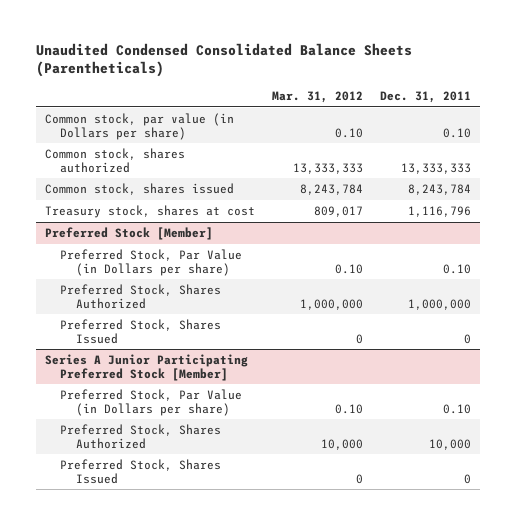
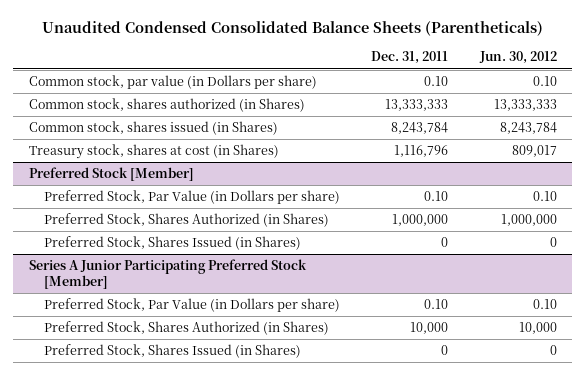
[272,91,364,104] Mar. 31, 2012 -> none
none -> [478,51,557,65] Jun. 30, 2012
[44,147,185,173] Common stock, shares authorized -> [28,98,305,113] Common stock, shares authorized (in Shares)
[44,182,234,195] Common stock, shares issued -> [28,121,278,136] Common stock, shares issued (in Shares)
[44,204,255,218] Treasury stock, shares at cost -> [28,144,279,160] Treasury stock, shares at cost (in Shares)
[60,283,222,309] Preferred Stock, Shares Authorized -> [44,213,330,228] Preferred Stock, Shares Authorized (in Shares)
[60,318,222,344] Preferred Stock, Shares Issued -> [44,236,302,251] Preferred Stock, Shares Issued (in Shares)
[60,423,222,449] Preferred Stock, Shares Authorized -> [44,321,330,336] Preferred Stock, Shares Authorized (in Shares)
[60,458,222,484] Preferred Stock, Shares Issued -> [44,344,302,359] Preferred Stock, Shares Issued (in Shares)

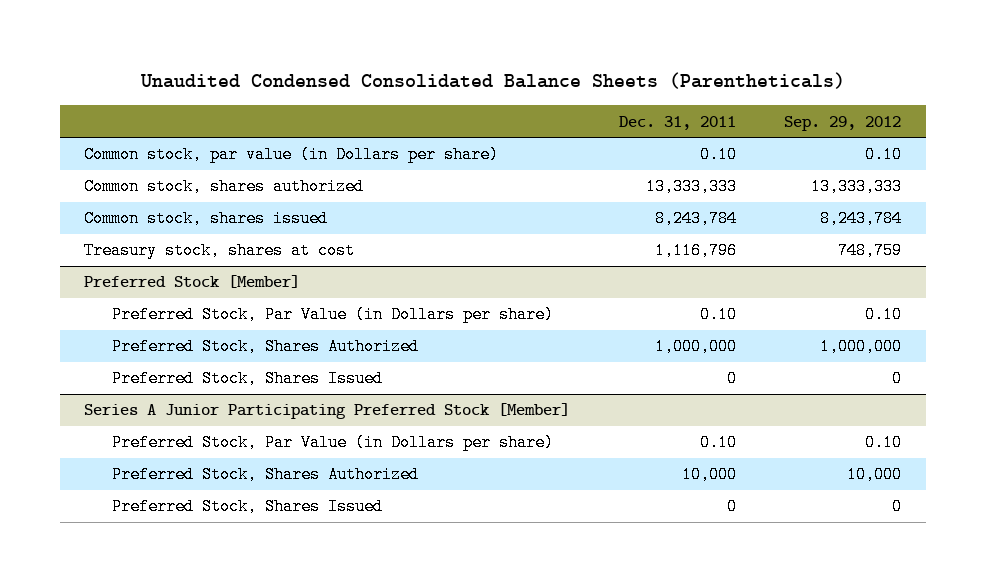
[478,51,557,65] Jun. 30, 2012 -> none
none -> [784,115,902,131] Sep. 29, 2012
[28,98,305,113] Common stock, shares authorized (in Shares) -> [83,178,364,196] Common stock, shares authorized
[28,121,278,136] Common stock, shares issued (in Shares) -> [83,210,328,228] Common stock, shares issued
[28,144,279,160] Treasury stock, shares at cost (in Shares) -> [83,242,355,260] Treasury stock, shares at cost
[44,213,330,228] Preferred Stock, Shares Authorized (in Shares) -> [111,338,419,356] Preferred Stock, Shares Authorized
[44,236,302,251] Preferred Stock, Shares Issued (in Shares) -> [111,370,383,388] Preferred Stock, Shares Issued
[44,321,330,336] Preferred Stock, Shares Authorized (in Shares) -> [111,466,419,484] Preferred Stock, Shares Authorized
[44,344,302,359] Preferred Stock, Shares Issued (in Shares) -> [111,498,383,516] Preferred Stock, Shares Issued

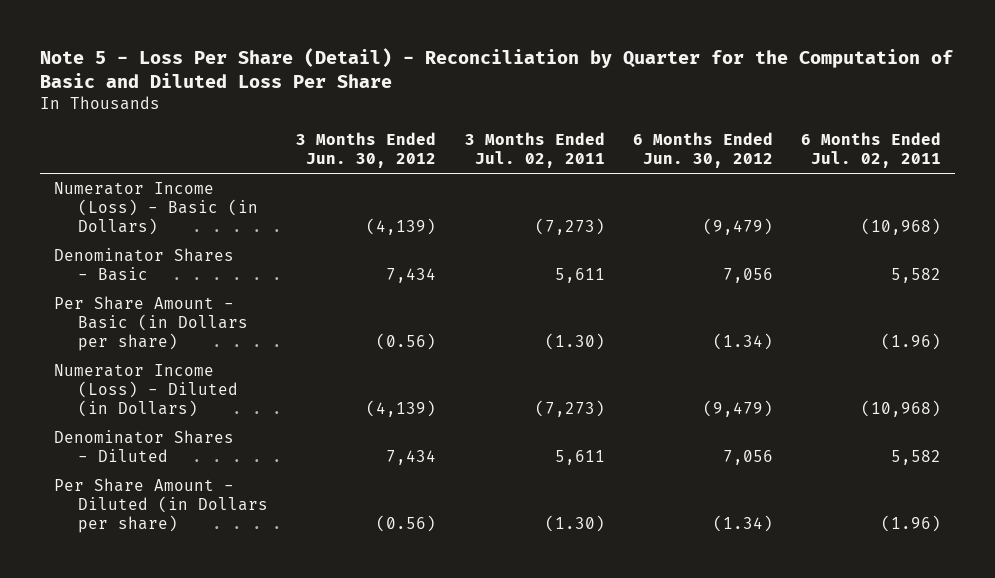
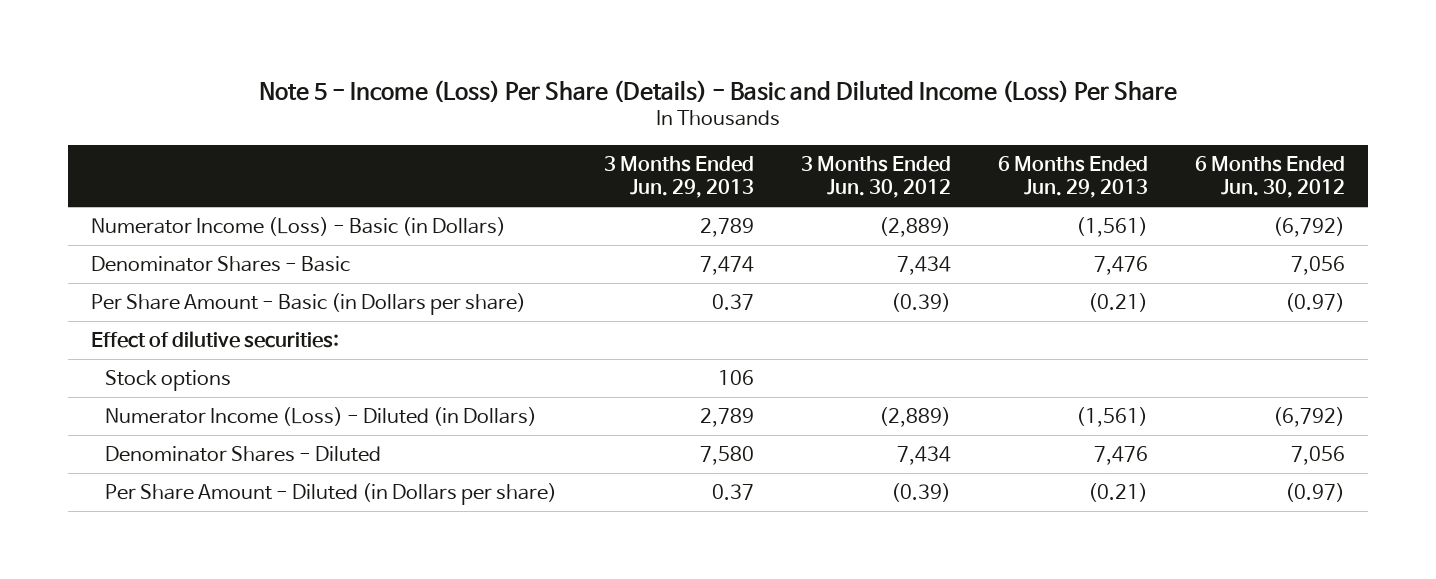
[40,48,954,89] Note 5 - Loss Per Share (Detail) - Reconciliation by Quarter for the Computation of Basic and Diluted Loss Per Share -> [259,79,1178,103] Note 5 - Income (Loss) Per Share (Details) - Basic and Diluted Income (Loss) Per Share
[464,132,605,169] 3 Months Ended Jul. 02, 2011 -> none
[800,132,941,169] 6 Months Ended Jul. 02, 2011 -> none
none -> [604,156,755,199] 3 Months Ended Jun. 29, 2013
none -> [997,156,1148,199] 6 Months Ended Jun. 29, 2013
[366,218,437,236] (4,139) -> [879,217,952,238] (2,889)
[702,218,773,236] (9,479) -> [1272,217,1345,238] (6,792)
[376,333,437,351] (0.56) -> [891,293,952,313] (0.39)
[712,333,773,351] (1.34) -> [1284,293,1345,313] (0.97)
none -> [91,331,340,349] Effect of dilutive securities:
none -> [105,370,232,392] Stock options
[366,400,437,418] (4,139) -> [879,407,952,428] (2,889)
[702,400,773,418] (9,479) -> [1272,407,1345,428] (6,792)
[376,515,437,533] (0.56) -> [891,483,952,503] (0.39)
[712,515,773,533] (1.34) -> [1284,483,1345,503] (0.97)

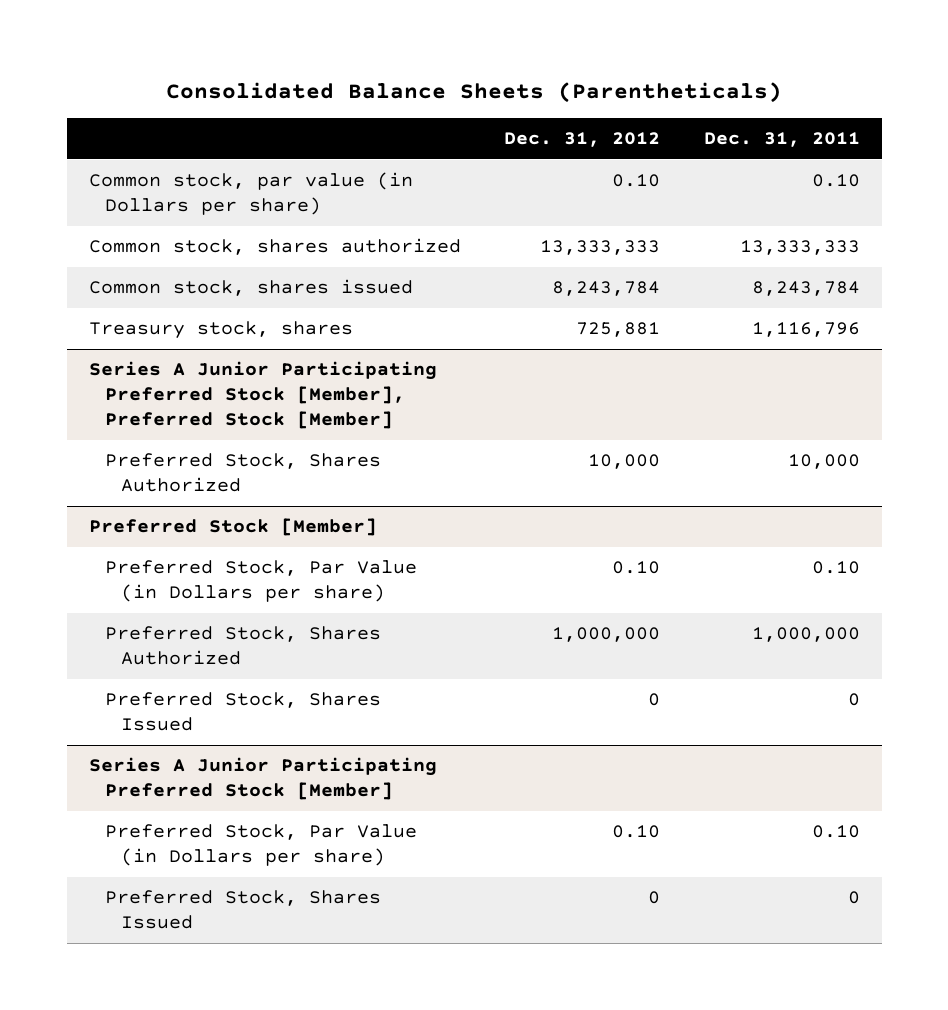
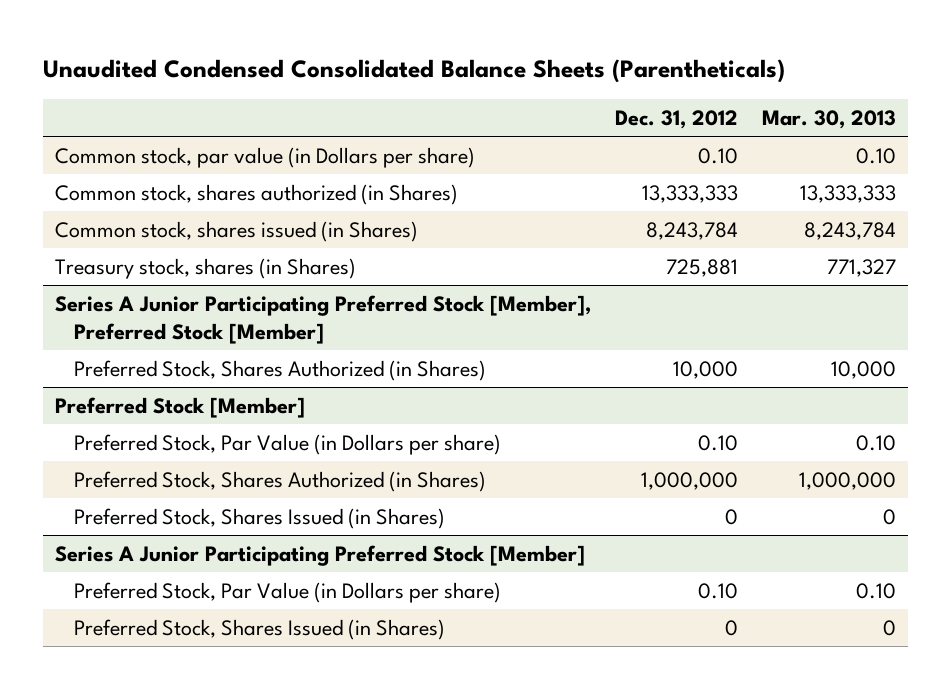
[166,82,783,104] Consolidated Balance Sheets (Parentheticals) -> [43,59,786,84] Unaudited Condensed Consolidated Balance Sheets (Parentheticals)
[703,132,860,148] Dec. 31, 2011 -> none
none -> [762,109,897,129] Mar. 30, 2013
[88,238,461,256] Common stock, shares authorized -> [55,183,459,205] Common stock, shares authorized (in Shares)
[88,279,413,297] Common stock, shares issued -> [55,220,419,242] Common stock, shares issued (in Shares)
[88,321,353,340] Treasury stock, shares -> [55,257,357,279] Treasury stock, shares (in Shares)
[104,453,381,493] Preferred Stock, Shares Authorized -> [73,359,486,381] Preferred Stock, Shares Authorized (in Shares)
[104,626,381,666] Preferred Stock, Shares Authorized -> [73,470,486,492] Preferred Stock, Shares Authorized (in Shares)
[104,692,381,732] Preferred Stock, Shares Issued -> [73,507,445,529] Preferred Stock, Shares Issued (in Shares)
[104,890,381,930] Preferred Stock, Shares Issued -> [73,618,445,640] Preferred Stock, Shares Issued (in Shares)

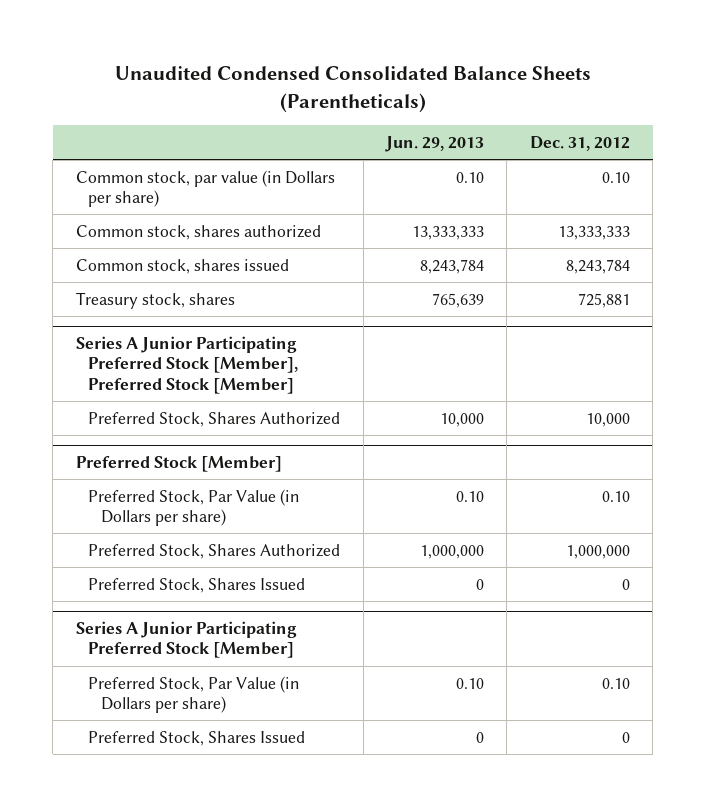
[762,109,897,129] Mar. 30, 2013 -> none
none -> [384,135,484,152] Jun. 29, 2013
[55,183,459,205] Common stock, shares authorized (in Shares) -> [75,224,321,240] Common stock, shares authorized
[55,220,419,242] Common stock, shares issued (in Shares) -> [75,258,289,274] Common stock, shares issued
[55,257,357,279] Treasury stock, shares (in Shares) -> [75,291,235,309] Treasury stock, shares
[73,359,486,381] Preferred Stock, Shares Authorized (in Shares) -> [88,411,341,427] Preferred Stock, Shares Authorized
[73,470,486,492] Preferred Stock, Shares Authorized (in Shares) -> [88,543,341,559] Preferred Stock, Shares Authorized
[73,507,445,529] Preferred Stock, Shares Issued (in Shares) -> [88,577,306,593] Preferred Stock, Shares Issued
[73,618,445,640] Preferred Stock, Shares Issued (in Shares) -> [88,730,306,746] Preferred Stock, Shares Issued

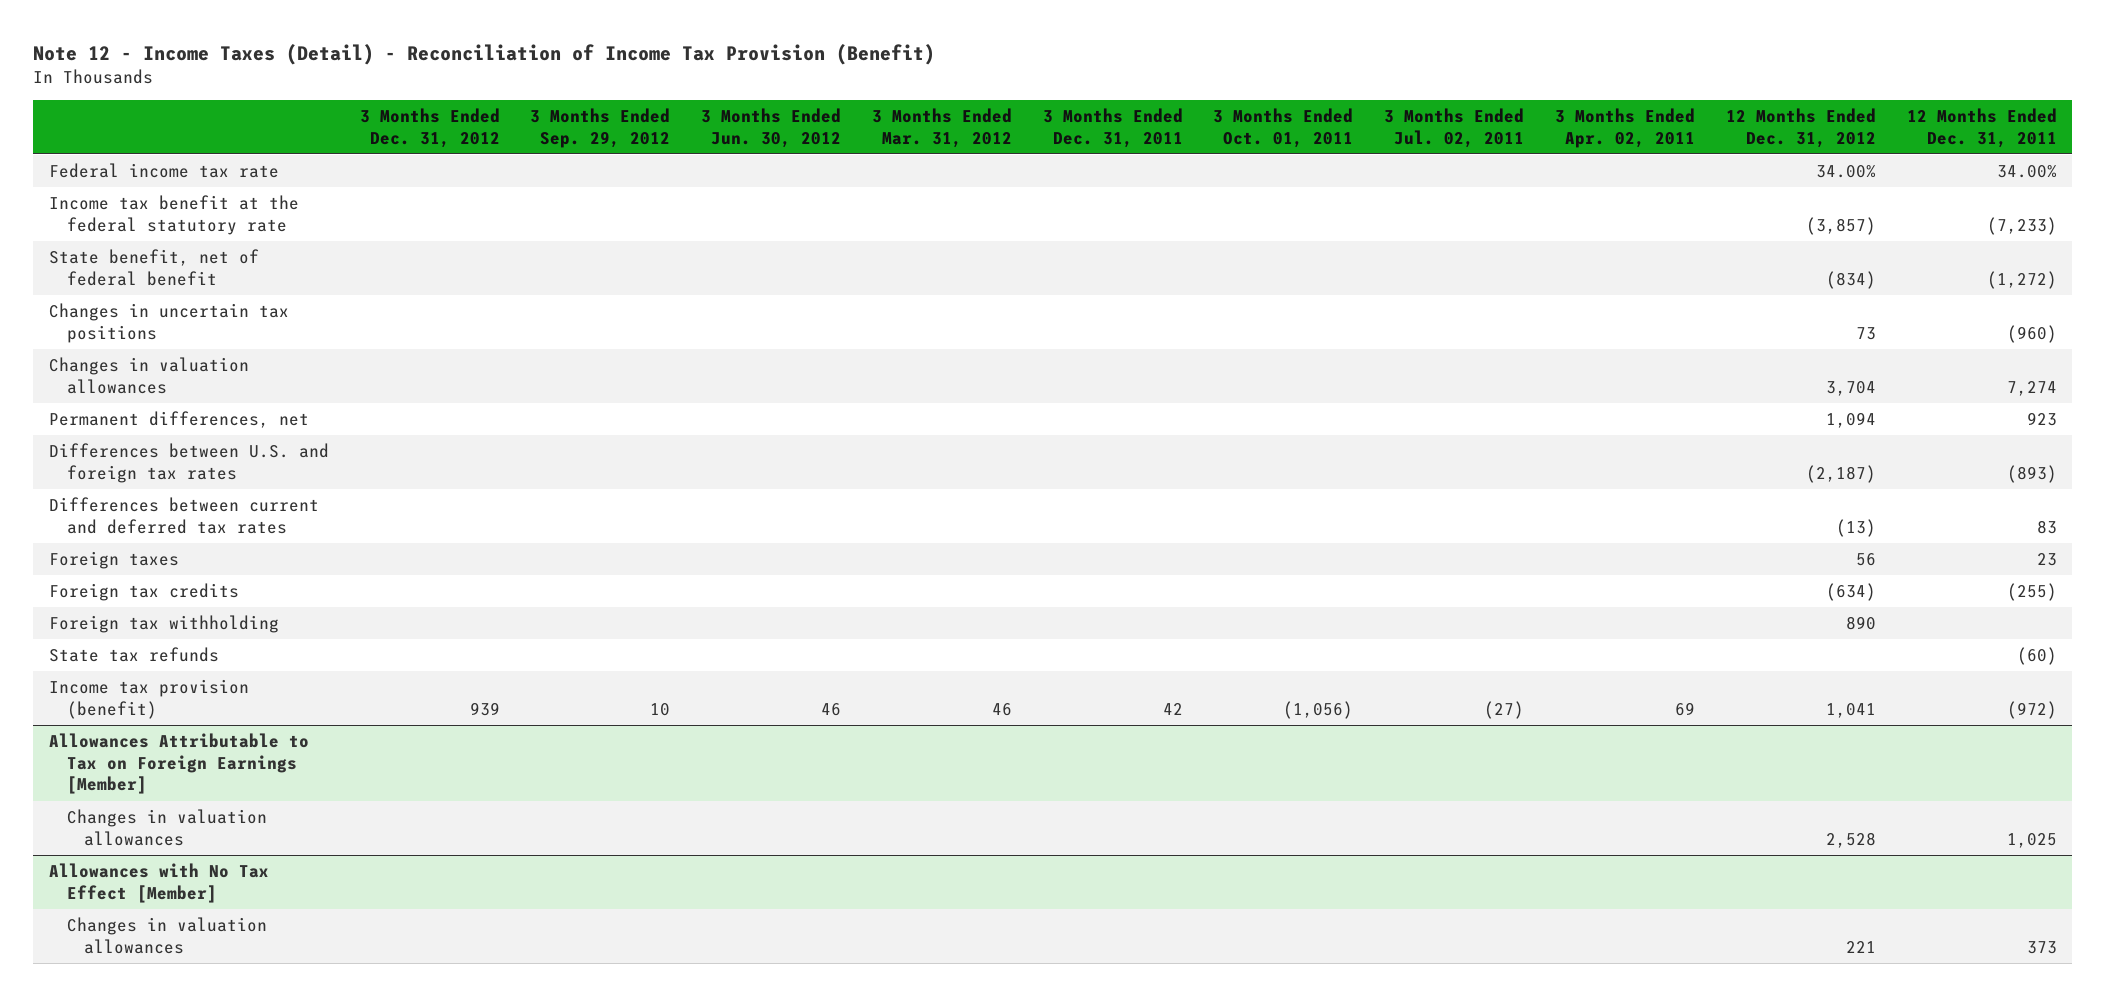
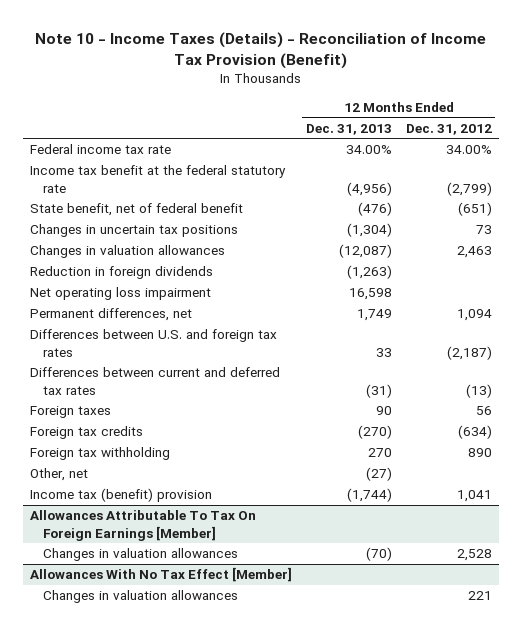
[33,43,936,65] Note 12 - Income Taxes (Detail) - Reconciliation of Income Tax Provision (Benefit) -> [34,31,486,69] Note 10 - Income Taxes (Details) - Reconciliation of Income Tax Provision (Benefit)
[359,108,500,148] 3 Months Ended Dec. 31, 2012 -> none
[530,108,671,148] 3 Months Ended Sep. 29, 2012 -> none
[701,108,842,148] 3 Months Ended Jun. 30, 2012 -> none
[871,108,1012,148] 3 Months Ended Mar. 31, 2012 -> none
[1042,108,1183,148] 3 Months Ended Dec. 31, 2011 -> none
[1213,108,1354,148] 3 Months Ended Oct. 01, 2011 -> none
[1384,108,1525,148] 3 Months Ended Jul. 02, 2011 -> none
[1554,108,1695,148] 3 Months Ended Apr. 02, 2011 -> none
[1906,108,2057,148] 12 Months Ended Dec. 31, 2011 -> none
none -> [305,123,392,135] Dec. 31, 2013
[1805,216,1876,235] (3,857) -> [446,181,492,196] (2,799)
[1825,270,1876,289] (834) -> [457,202,492,217] (651)
[1825,380,1876,396] 3,704 -> [456,246,492,259] 2,463
none -> [29,266,213,280] Reduction in foreign dividends
none -> [29,287,211,301] Net operating loss impairment
[48,647,219,663] State tax refunds -> none
none -> [29,468,88,482] Other, net
[48,679,249,719] Income tax provision (benefit) -> [29,488,212,503] Income tax (benefit) provision
[48,733,309,795] Allowances Attributable to Tax on Foreign Earnings [Member] -> [29,510,256,541] Allowances Attributable To Tax On Foreign Earnings [Member]
[48,863,269,903] Allowances with No Tax Effect [Member] -> [29,567,292,583] Allowances With No Tax Effect [Member]

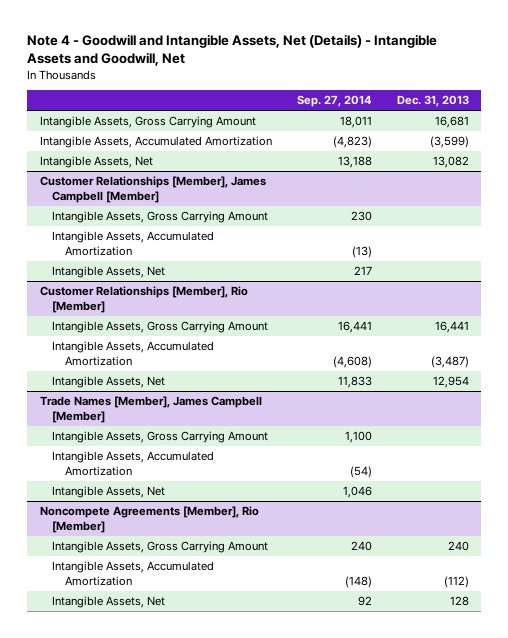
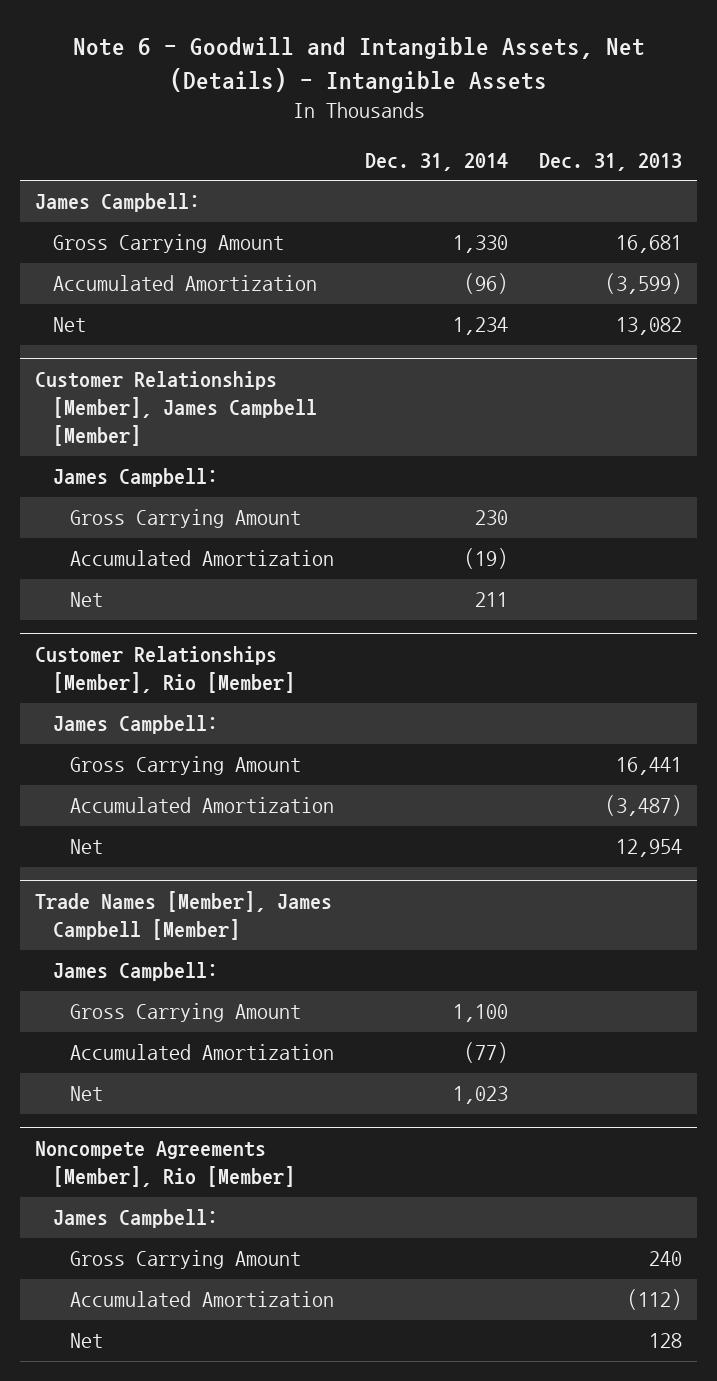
[27,33,438,66] Note 4 - Goodwill and Intangible Assets, Net (Details) - Intangible Assets and Goodwill, Net -> [72,36,645,93] Note 6 - Goodwill and Intangible Assets, Net (Details) - Intangible Assets
[296,95,372,108] Sep. 27, 2014 -> none
none -> [365,152,509,171] Dec. 31, 2014
none -> [35,193,201,213] James Campbell:
[39,116,256,129] Intangible Assets, Gross Carrying Amount -> [52,234,284,254] Gross Carrying Amount
[39,136,272,149] Intangible Assets, Accumulated Amortization -> [52,275,317,292] Accumulated Amortization
[39,156,153,169] Intangible Assets, Net -> [52,317,86,333] Net
none -> [52,468,218,488] James Campbell:
[52,211,269,224] Intangible Assets, Gross Carrying Amount -> [70,509,302,529] Gross Carrying Amount
[52,231,215,256] Intangible Assets, Accumulated Amortization -> [70,550,335,567] Accumulated Amortization
[52,266,166,279] Intangible Assets, Net -> [70,592,104,608] Net
none -> [52,715,218,735] James Campbell:
[52,321,269,334] Intangible Assets, Gross Carrying Amount -> [70,756,302,776] Gross Carrying Amount
[52,341,215,366] Intangible Assets, Accumulated Amortization -> [70,797,335,814] Accumulated Amortization
[52,376,166,389] Intangible Assets, Net -> [70,839,104,855] Net
none -> [52,962,218,982] James Campbell:
[52,431,269,444] Intangible Assets, Gross Carrying Amount -> [70,1003,302,1023] Gross Carrying Amount
[52,451,215,476] Intangible Assets, Accumulated Amortization -> [70,1044,335,1061] Accumulated Amortization
[52,486,166,499] Intangible Assets, Net -> [70,1086,104,1102] Net
none -> [52,1209,218,1229] James Campbell:
[52,541,269,554] Intangible Assets, Gross Carrying Amount -> [70,1250,302,1270] Gross Carrying Amount
[52,561,215,586] Intangible Assets, Accumulated Amortization -> [70,1291,335,1308] Accumulated Amortization
[52,596,166,609] Intangible Assets, Net -> [70,1333,104,1349] Net

